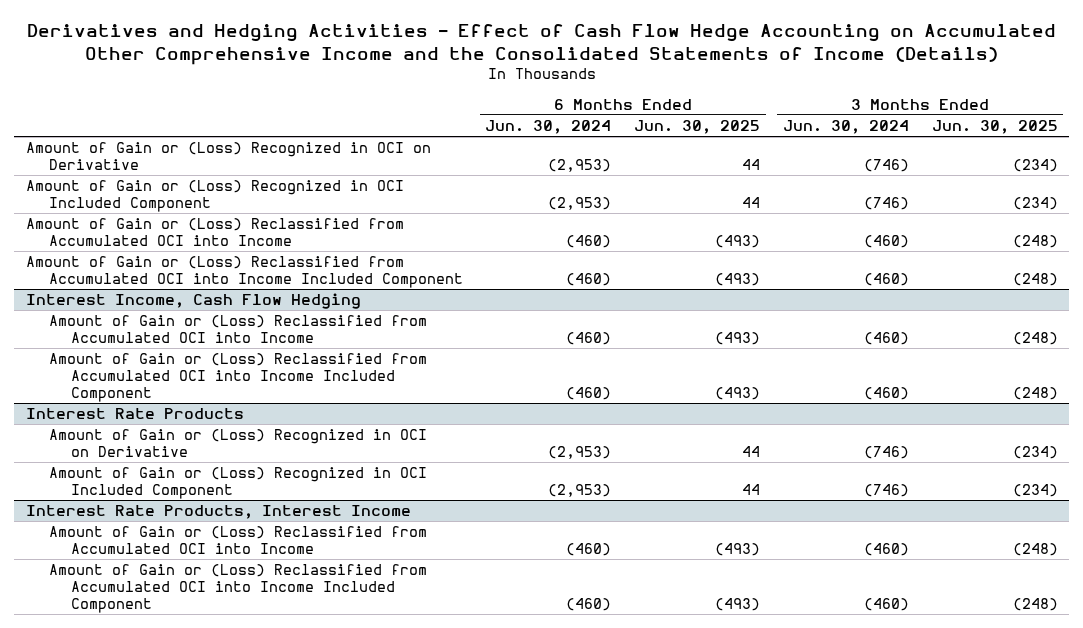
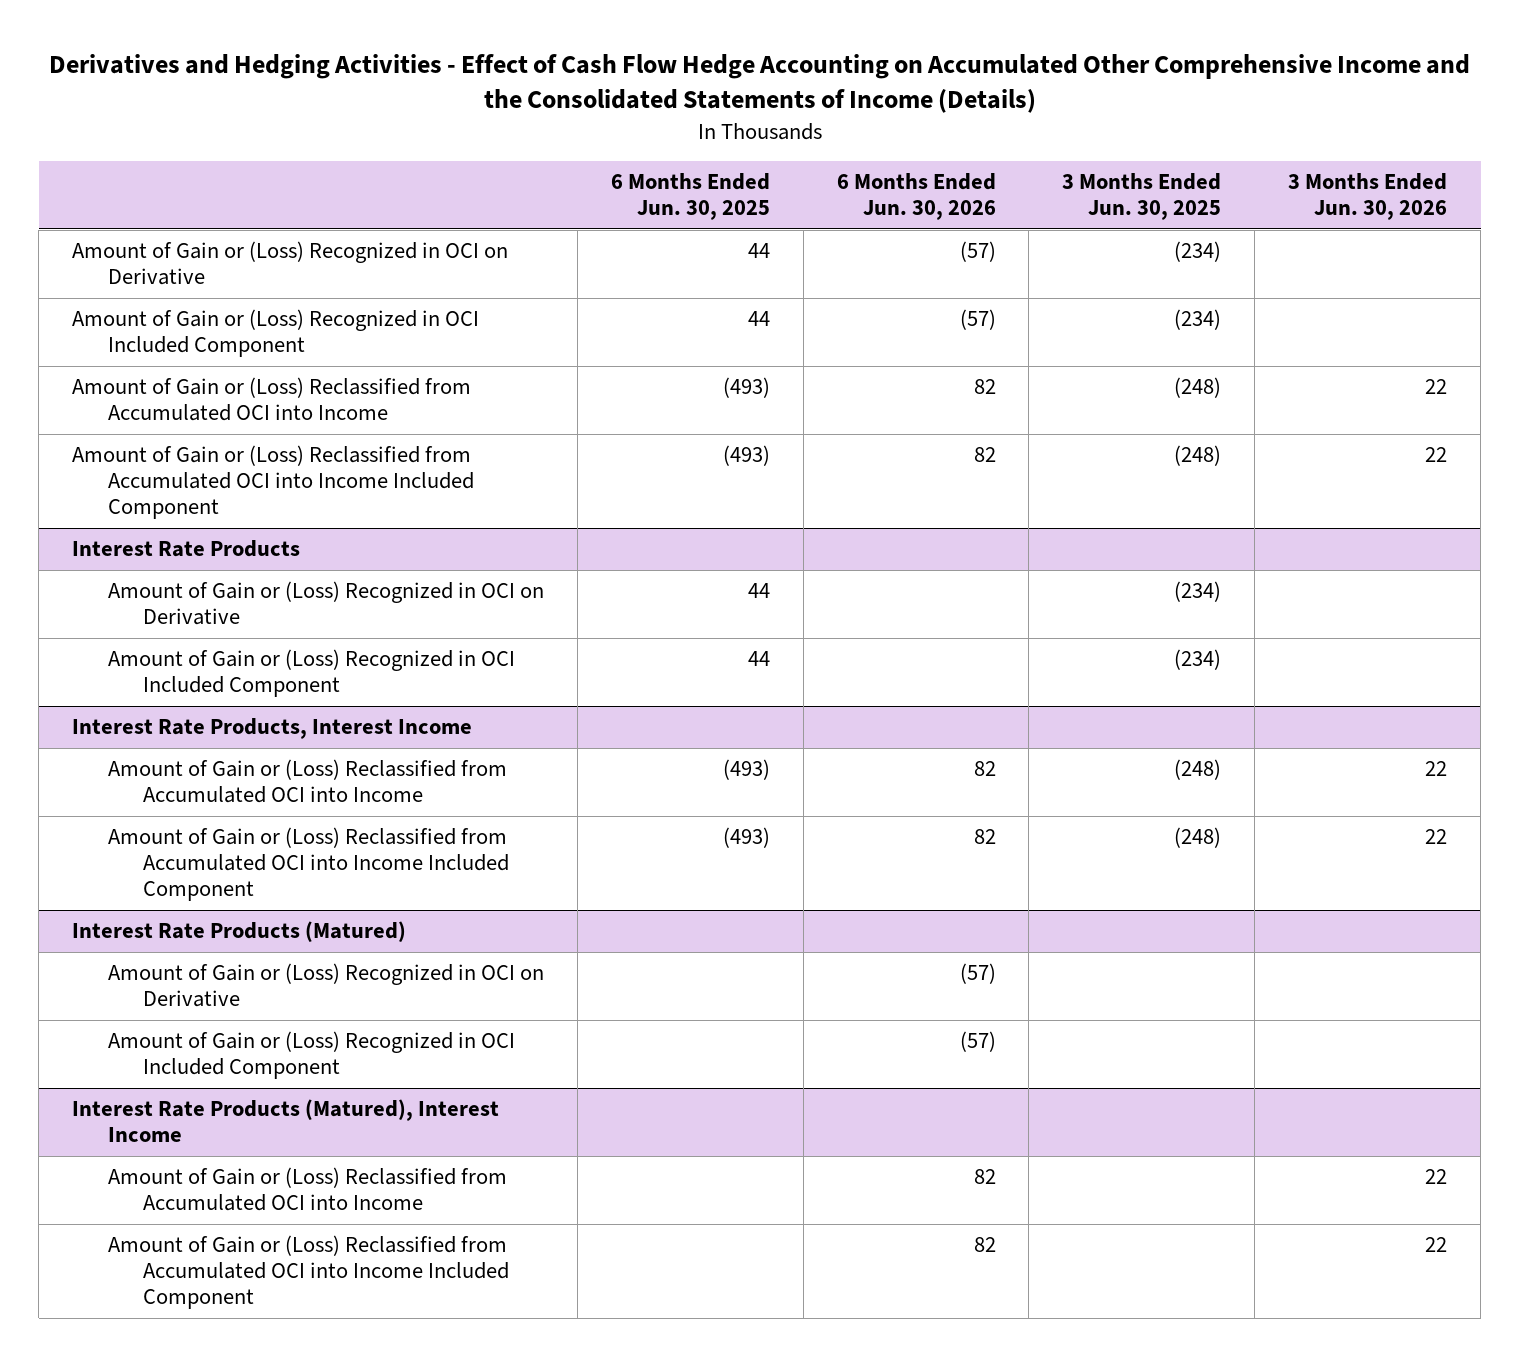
[485,120,612,135] Jun. 30, 2024 -> none
[782,120,909,135] Jun. 30, 2024 -> none
none -> [836,173,996,221] 6 Months Ended Jun. 30, 2026
none -> [1288,173,1448,221] 3 Months Ended Jun. 30, 2026
[25,293,361,310] Interest Income, Cash Flow Hedging -> none
[48,315,427,344] Amount of Gain or (Loss) Reclassified from Accumulated OCI into Income -> none
[48,353,427,403] Amount of Gain or (Loss) Reclassified from Accumulated OCI into Income Included Component -> none
none -> [72,921,407,943] Interest Rate Products (Matured)
none -> [107,963,544,1008] Amount of Gain or (Loss) Recognized in OCI on Derivative
none -> [107,1031,515,1080] Amount of Gain or (Loss) Recognized in OCI Included Component
none -> [72,1099,500,1143] Interest Rate Products (Matured), Interest Income
none -> [107,1167,507,1212] Amount of Gain or (Loss) Reclassified from Accumulated OCI into Income
none -> [107,1235,510,1310] Amount of Gain or (Loss) Reclassified from Accumulated OCI into Income Included Component

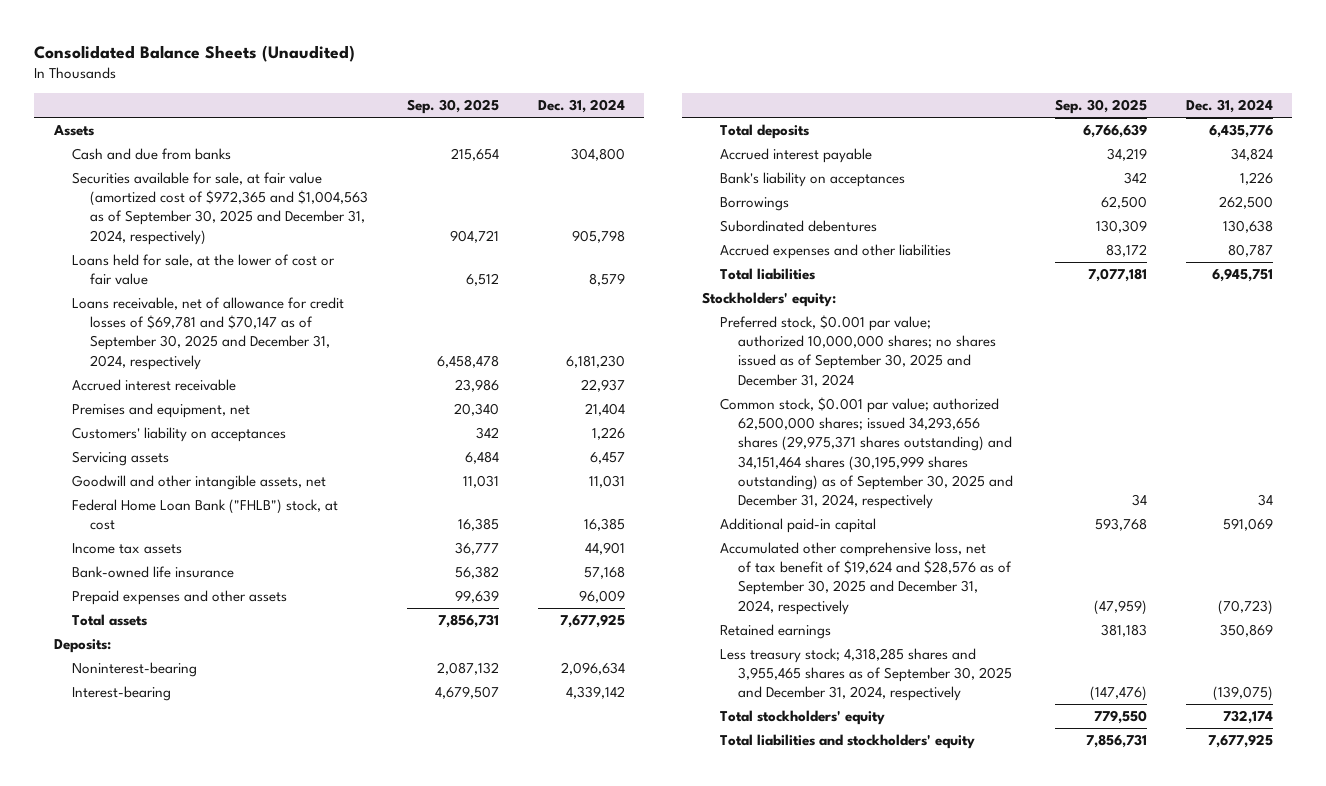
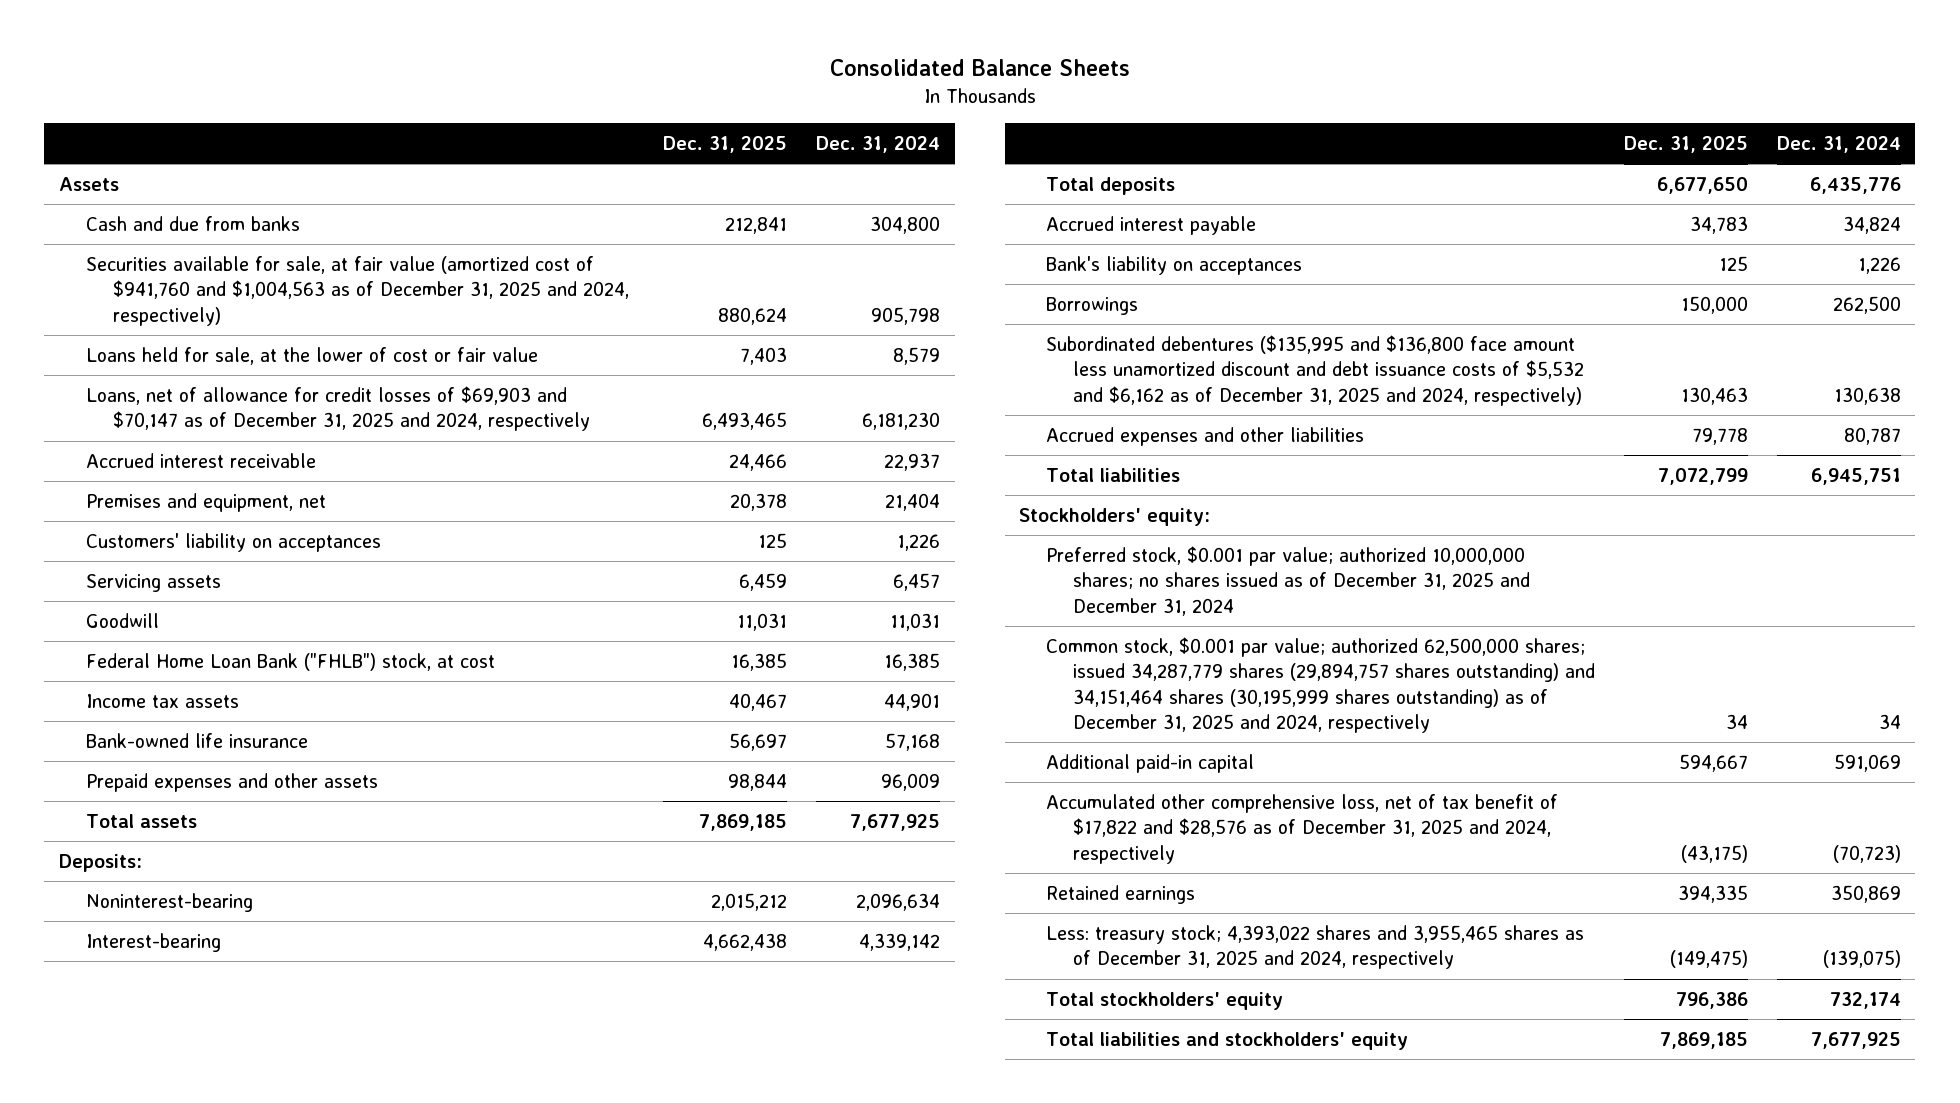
[34,44,356,62] Consolidated Balance Sheets (Unaudited) -> [829,58,1130,76] Consolidated Balance Sheets
[406,99,499,115] Sep. 30, 2025 -> none
none -> [663,135,788,153] Dec. 31, 2025
[71,171,368,245] Securities available for sale, at fair value (amortized cost of $972,365 and $1,004,563 as of September 30, 2025 and December 31, 2024, respectively) -> [85,256,629,326] Securities available for sale, at fair value (amortized cost of $941,760 and $1,004,563 as of December 31, 2025 and 2024, respectively)
[71,296,344,370] Loans receivable, net of allowance for credit losses of $69,781 and $70,147 as of September 30, 2025 and December 31, 2024, respectively -> [85,386,590,432] Loans, net of allowance for credit losses of $69,903 and $70,147 as of December 31, 2025 and 2024, respectively
[71,474,326,490] Goodwill and other intangible assets, net -> [85,613,159,629] Goodwill
[719,219,877,232] Subordinated debentures -> [1046,335,1585,406] Subordinated debentures ($135,995 and $136,800 face amount less unamortized discount and debt issuance costs of $5,532 and $6,162 as of December 31, 2025 and 2024, respectively)
[719,314,996,387] Preferred stock, $0.001 par value; authorized 10,000,000 shares; no shares issued as of September 30, 2025 and December 31, 2024 -> [1046,546,1531,616] Preferred stock, $0.001 par value; authorized 10,000,000 shares; no shares issued as of December 31, 2025 and December 31, 2024
[719,396,1013,510] Common stock, $0.001 par value; authorized 62,500,000 shares; issued 34,293,656 shares (29,975,371 shares outstanding) and 34,151,464 shares (30,195,999 shares outstanding) as of September 30, 2025 and December 31, 2024, respectively -> [1046,637,1596,733] Common stock, $0.001 par value; authorized 62,500,000 shares; issued 34,287,779 shares (29,894,757 shares outstanding) and 34,151,464 shares (30,195,999 shares outstanding) as of December 31, 2025 and 2024, respectively
[719,541,1012,615] Accumulated other comprehensive loss, net of tax benefit of $19,624 and $28,576 as of September 30, 2025 and December 31, 2024, respectively -> [1046,794,1559,864] Accumulated other comprehensive loss, net of tax benefit of $17,822 and $28,576 as of December 31, 2025 and 2024, respectively
[719,647,1012,702] Less treasury stock; 4,318,285 shares and 3,955,465 shares as of September 30, 2025 and December 31, 2024, respectively -> [1046,925,1585,970] Less: treasury stock; 4,393,022 shares and 3,955,465 shares as of December 31, 2025 and 2024, respectively

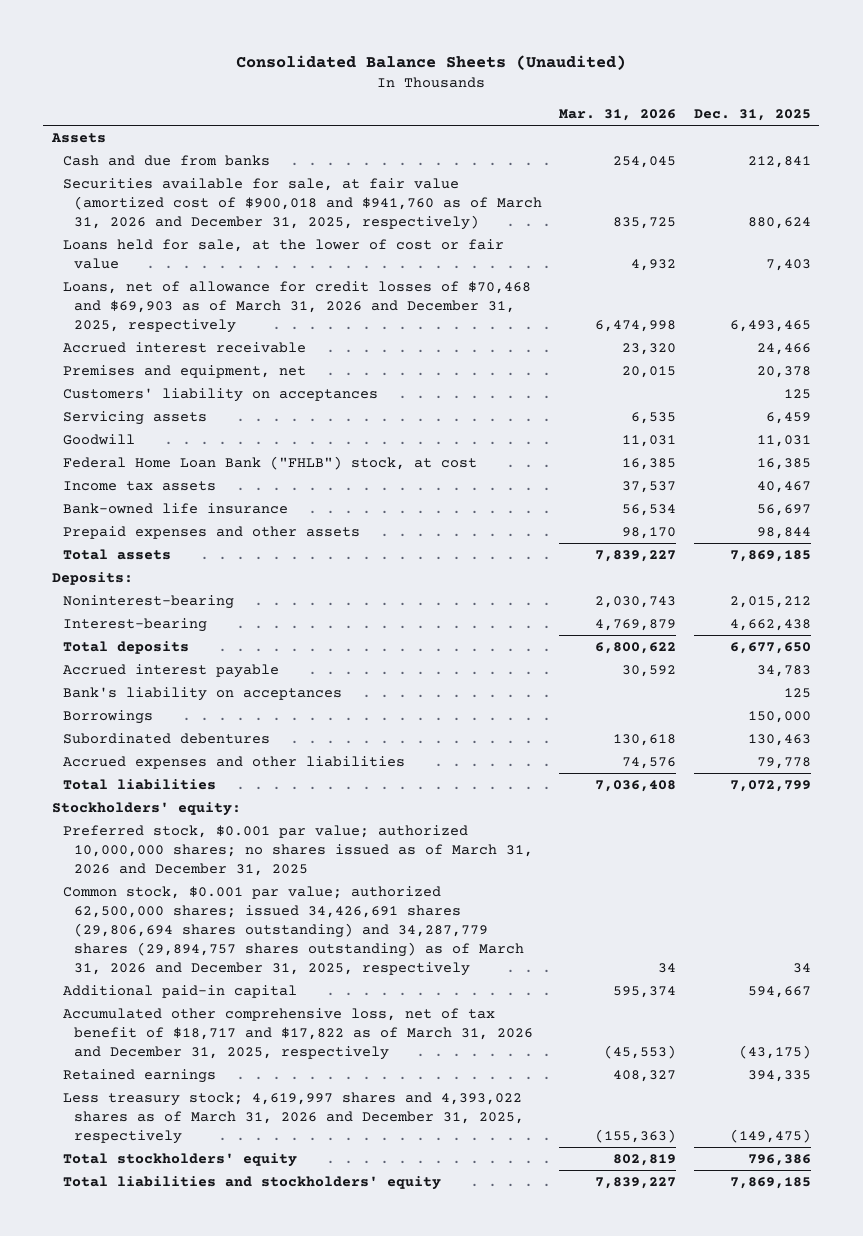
[829,58,1130,76] Consolidated Balance Sheets -> [236,54,627,70] Consolidated Balance Sheets (Unaudited)
[816,135,941,153] Dec. 31, 2024 -> none
none -> [559,108,677,121] Mar. 31, 2026
[85,256,629,326] Securities available for sale, at fair value (amortized cost of $941,760 and $1,004,563 as of December 31, 2025 and 2024, respectively) -> [63,178,543,230] Securities available for sale, at fair value (amortized cost of $900,018 and $941,760 as of March 31, 2026 and December 31, 2025, respectively)
[85,386,590,432] Loans, net of allowance for credit losses of $69,903 and $70,147 as of December 31, 2025 and 2024, respectively -> [63,281,532,333] Loans, net of allowance for credit losses of $70,468 and $69,903 as of March 31, 2026 and December 31, 2025, respectively
[1046,335,1585,406] Subordinated debentures ($135,995 and $136,800 face amount less unamortized discount and debt issuance costs of $5,532 and $6,162 as of December 31, 2025 and 2024, respectively) -> [63,733,271,745] Subordinated debentures
[1046,546,1531,616] Preferred stock, $0.001 par value; authorized 10,000,000 shares; no shares issued as of December 31, 2025 and December 31, 2024 -> [63,825,534,876] Preferred stock, $0.001 par value; authorized 10,000,000 shares; no shares issued as of March 31, 2026 and December 31, 2025
[1046,637,1596,733] Common stock, $0.001 par value; authorized 62,500,000 shares; issued 34,287,779 shares (29,894,757 shares outstanding) and 34,151,464 shares (30,195,999 shares outstanding) as of December 31, 2025 and 2024, respectively -> [63,886,525,976] Common stock, $0.001 par value; authorized 62,500,000 shares; issued 34,426,691 shares (29,806,694 shares outstanding) and 34,287,779 shares (29,894,757 shares outstanding) as of March 31, 2026 and December 31, 2025, respectively
[1046,794,1559,864] Accumulated other comprehensive loss, net of tax benefit of $17,822 and $28,576 as of December 31, 2025 and 2024, respectively -> [63,1008,534,1060] Accumulated other comprehensive loss, net of tax benefit of $18,717 and $17,822 as of March 31, 2026 and December 31, 2025, respectively
[1046,925,1585,970] Less: treasury stock; 4,393,022 shares and 3,955,465 shares as of December 31, 2025 and 2024, respectively -> [63,1092,525,1144] Less treasury stock; 4,619,997 shares and 4,393,022 shares as of March 31, 2026 and December 31, 2025, respectively

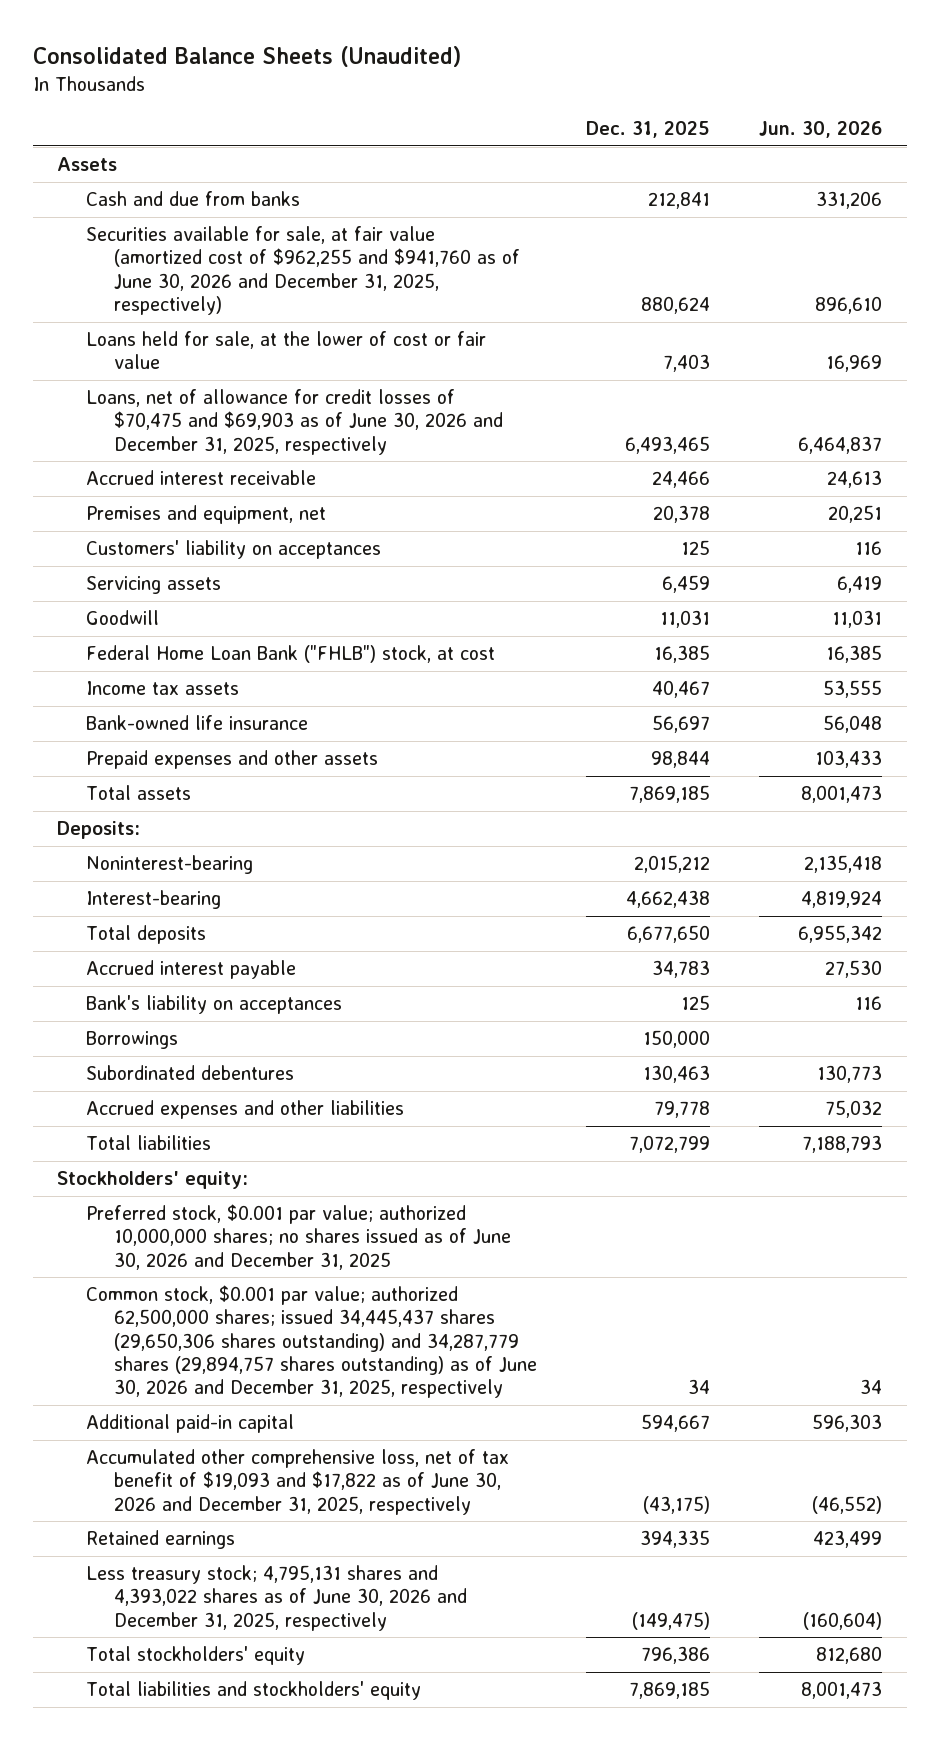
[559,108,677,121] Mar. 31, 2026 -> none
none -> [759,121,883,139] Jun. 30, 2026
[63,178,543,230] Securities available for sale, at fair value (amortized cost of $900,018 and $941,760 as of March 31, 2026 and December 31, 2025, respectively) -> [85,226,521,315] Securities available for sale, at fair value (amortized cost of $962,255 and $941,760 as of June 30, 2026 and December 31, 2025, respectively)
[63,281,532,333] Loans, net of allowance for credit losses of $70,468 and $69,903 as of March 31, 2026 and December 31, 2025, respectively -> [85,389,504,455] Loans, net of allowance for credit losses of $70,475 and $69,903 as of June 30, 2026 and December 31, 2025, respectively
[63,825,534,876] Preferred stock, $0.001 par value; authorized 10,000,000 shares; no shares issued as of March 31, 2026 and December 31, 2025 -> [85,1204,512,1270] Preferred stock, $0.001 par value; authorized 10,000,000 shares; no shares issued as of June 30, 2026 and December 31, 2025
[63,886,525,976] Common stock, $0.001 par value; authorized 62,500,000 shares; issued 34,426,691 shares (29,806,694 shares outstanding) and 34,287,779 shares (29,894,757 shares outstanding) as of March 31, 2026 and December 31, 2025, respectively -> [85,1285,538,1399] Common stock, $0.001 par value; authorized 62,500,000 shares; issued 34,445,437 shares (29,650,306 shares outstanding) and 34,287,779 shares (29,894,757 shares outstanding) as of June 30, 2026 and December 31, 2025, respectively
[63,1008,534,1060] Accumulated other comprehensive loss, net of tax benefit of $18,717 and $17,822 as of March 31, 2026 and December 31, 2025, respectively -> [85,1449,509,1515] Accumulated other comprehensive loss, net of tax benefit of $19,093 and $17,822 as of June 30, 2026 and December 31, 2025, respectively
[63,1092,525,1144] Less treasury stock; 4,619,997 shares and 4,393,022 shares as of March 31, 2026 and December 31, 2025, respectively -> [85,1565,468,1631] Less treasury stock; 4,795,131 shares and 4,393,022 shares as of June 30, 2026 and December 31, 2025, respectively

